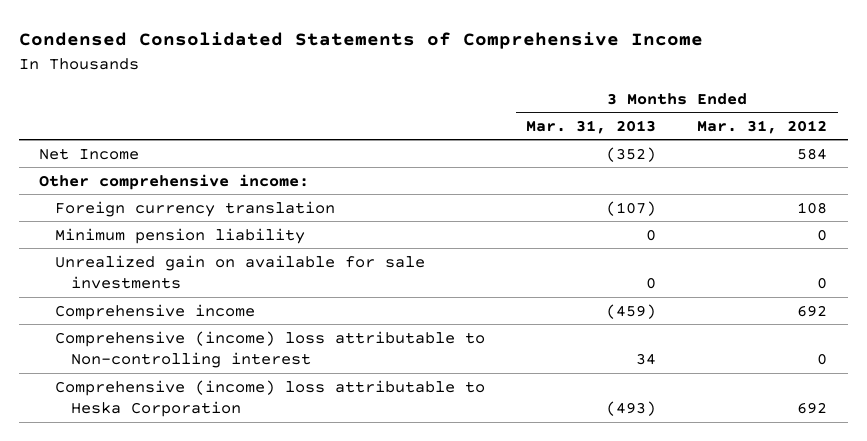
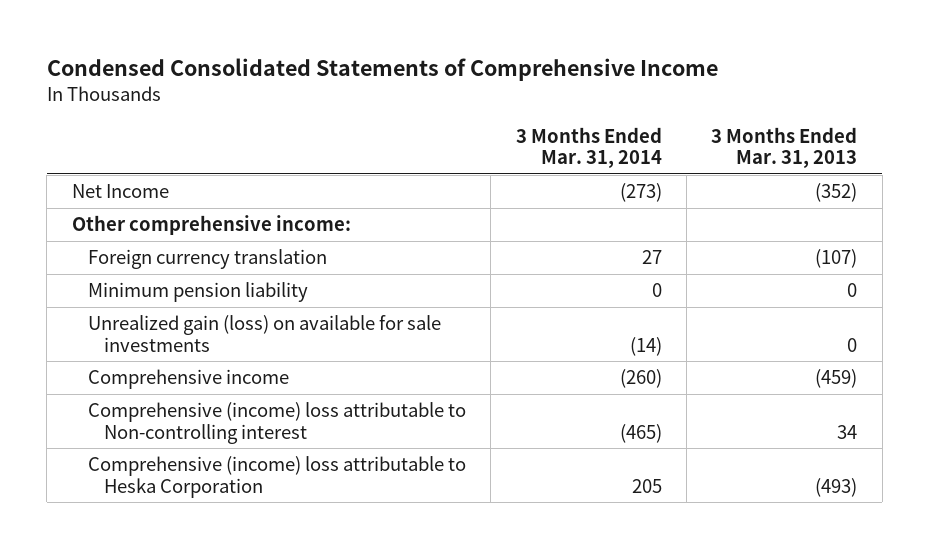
[697,120,828,135] Mar. 31, 2012 -> none
none -> [515,126,662,169] 3 Months Ended Mar. 31, 2014
[55,254,426,290] Unrealized gain on available for sale investments -> [87,315,441,352] Unrealized gain (loss) on available for sale investments

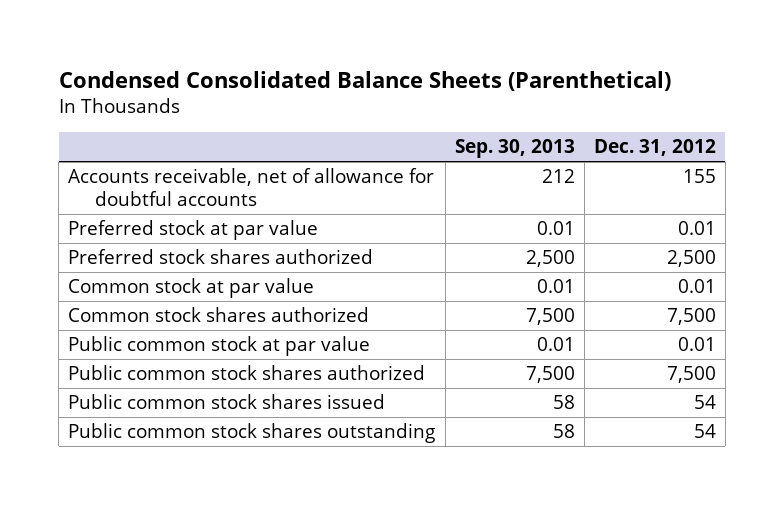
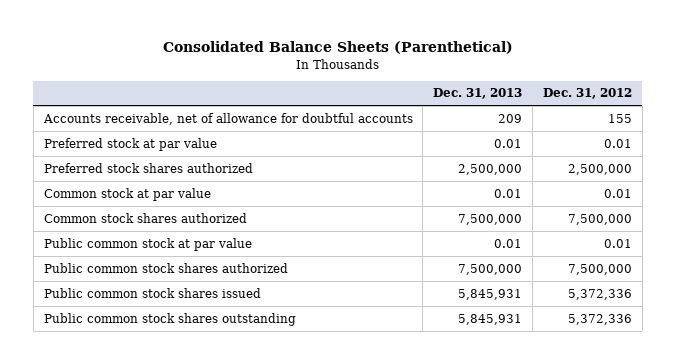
[58,71,671,92] Condensed Consolidated Balance Sheets (Parenthetical) -> [162,41,513,55] Consolidated Balance Sheets (Parenthetical)
[454,139,575,159] Sep. 30, 2013 -> none
none -> [433,88,523,100] Dec. 31, 2013
[666,250,716,268] 2,500 -> [568,163,633,175] 2,500,000
[666,308,716,326] 7,500 -> [568,213,633,225] 7,500,000
[666,366,716,384] 7,500 -> [568,263,633,275] 7,500,000
[693,395,716,410] 54 -> [568,288,633,300] 5,372,336
[693,424,716,439] 54 -> [568,313,633,325] 5,372,336

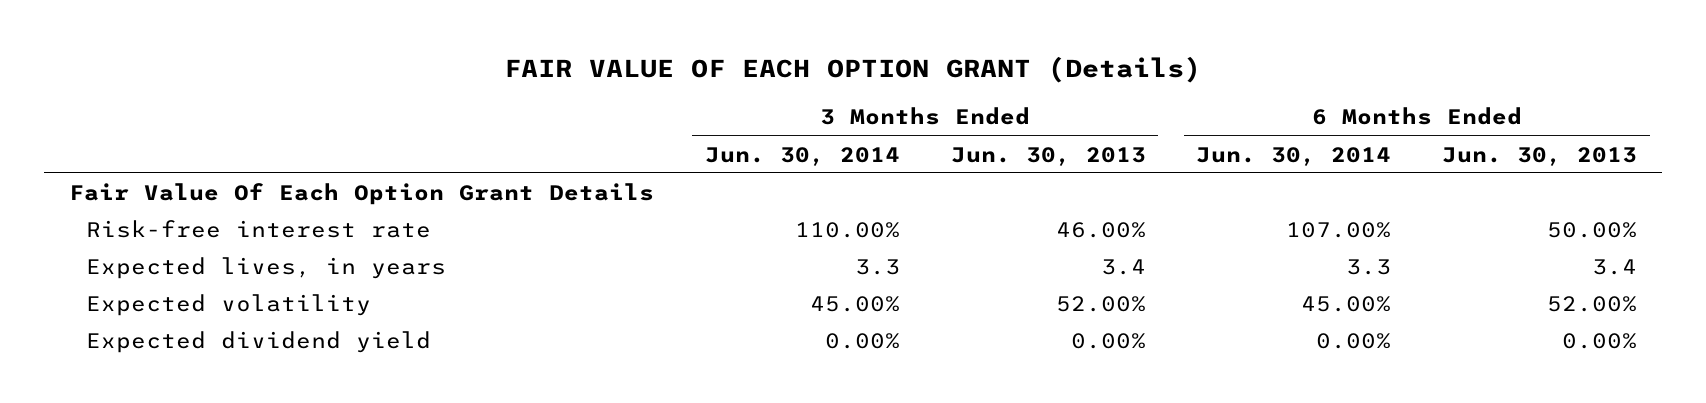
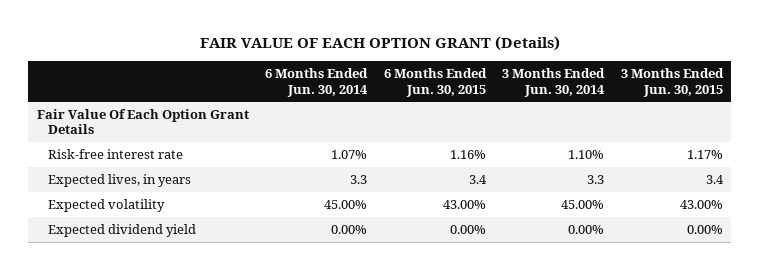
[950,146,1146,166] Jun. 30, 2013 -> none
[1441,146,1637,166] Jun. 30, 2013 -> none
none -> [383,68,487,97] 6 Months Ended Jun. 30, 2015
none -> [620,68,724,97] 3 Months Ended Jun. 30, 2015
[795,222,901,239] 110.00% -> [568,149,605,159] 1.10%
[1286,222,1392,239] 107.00% -> [331,149,368,159] 1.07%

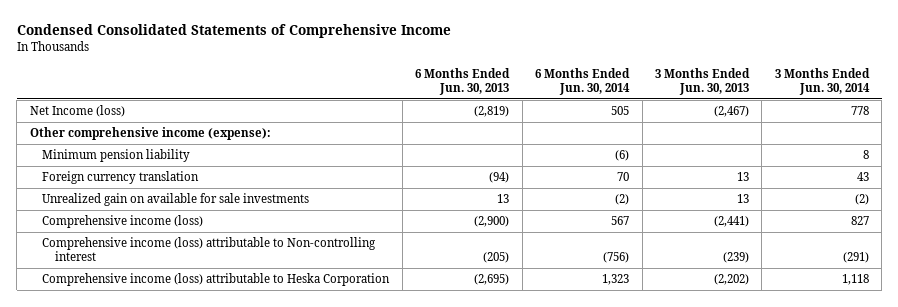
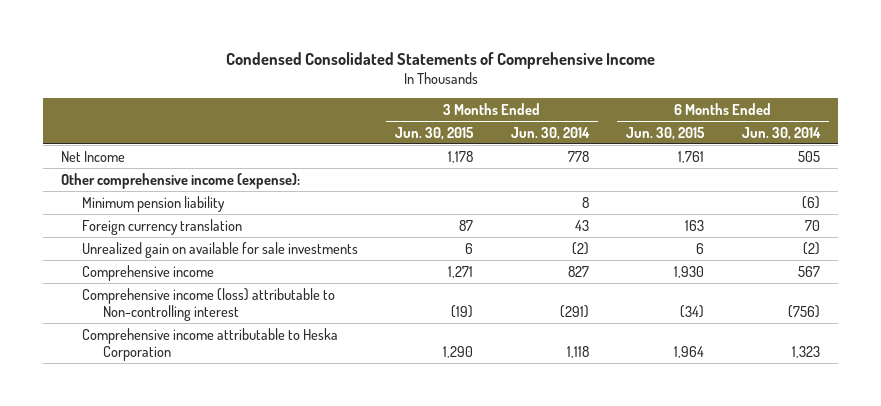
[415,67,511,95] 6 Months Ended Jun. 30, 2013 -> none
[654,67,750,95] 3 Months Ended Jun. 30, 2013 -> none
none -> [395,126,475,140] Jun. 30, 2015
none -> [626,126,706,140] Jun. 30, 2015
[29,105,125,118] Net Income (loss) -> [61,150,126,162] Net Income
[42,215,204,229] Comprehensive income (loss) -> [82,264,215,281] Comprehensive income
[42,273,391,287] Comprehensive income (loss) attributable to Heska Corporation -> [82,327,339,362] Comprehensive income attributable to Heska Corporation

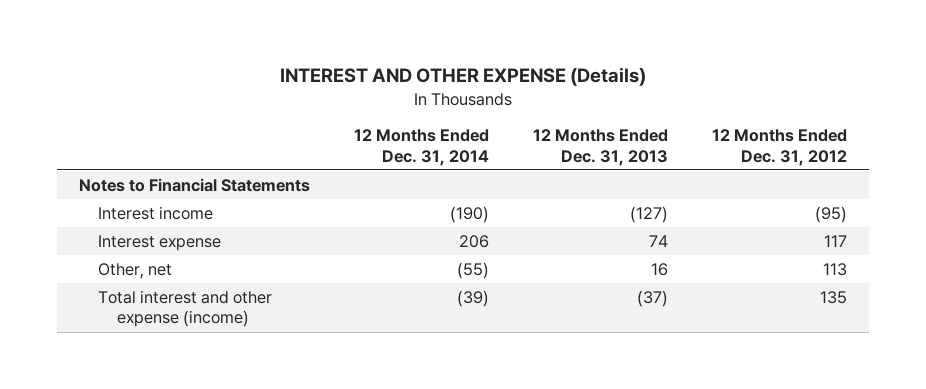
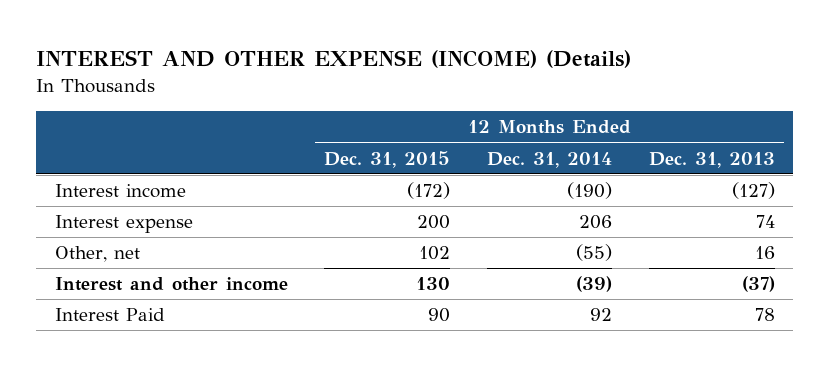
[280,67,647,87] INTEREST AND OTHER EXPENSE (Details) -> [36,50,632,69] INTEREST AND OTHER EXPENSE (INCOME) (Details)
[712,129,848,166] 12 Months Ended Dec. 31, 2012 -> none
none -> [324,150,451,168] Dec. 31, 2015
[78,178,310,193] Notes to Financial Statements -> none
[97,290,272,328] Total interest and other expense (income) -> [54,277,288,292] Interest and other income
none -> [54,308,165,322] Interest Paid

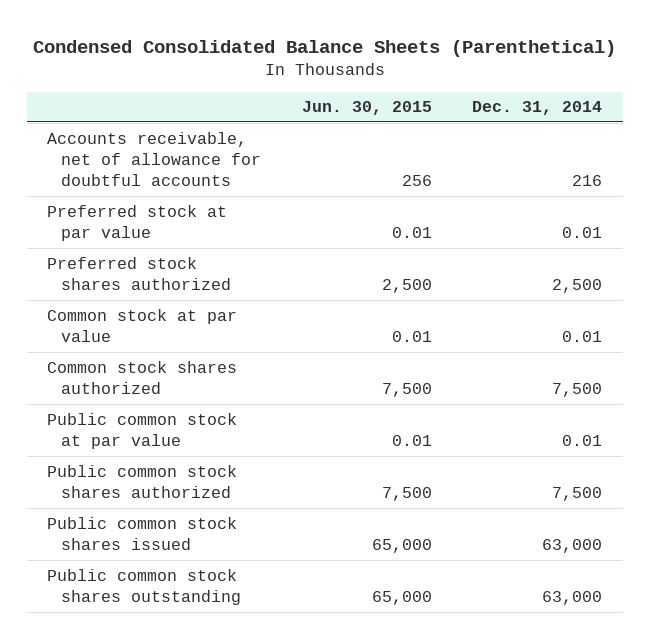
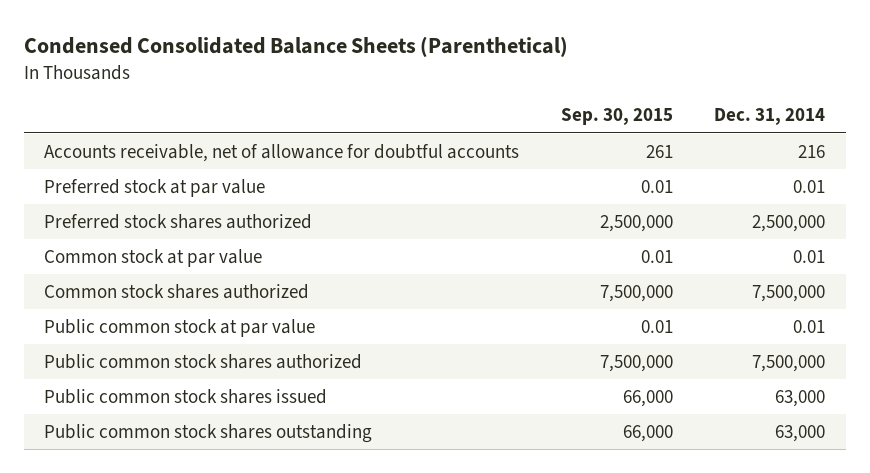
[301,101,432,116] Jun. 30, 2015 -> none
none -> [560,108,673,126] Sep. 30, 2015
[552,278,603,293] 2,500 -> [752,214,826,232] 2,500,000
[552,382,603,397] 7,500 -> [752,284,826,302] 7,500,000
[552,486,603,501] 7,500 -> [752,354,826,372] 7,500,000

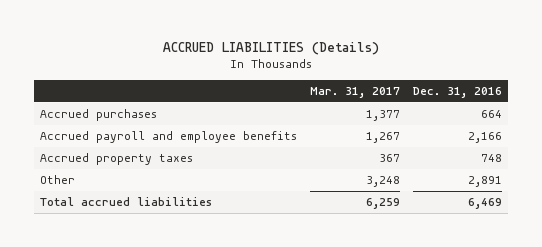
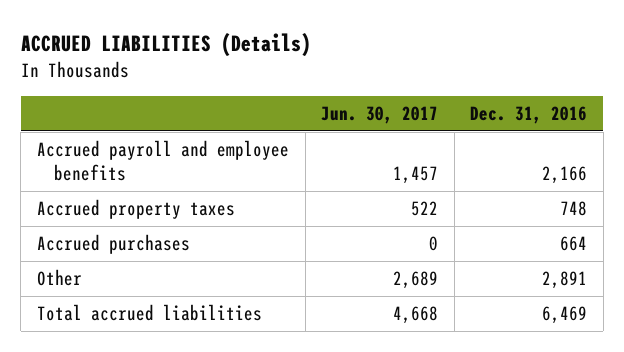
[309,87,400,99] Mar. 31, 2017 -> none
none -> [321,105,439,124] Jun. 30, 2017
[39,108,157,121] Accrued purchases -> [36,234,190,255] Accrued purchases

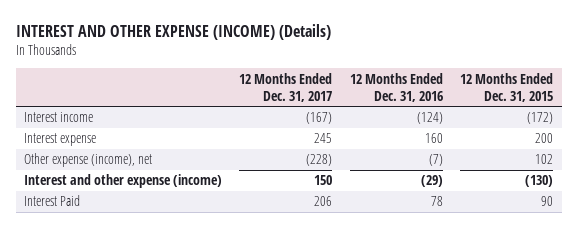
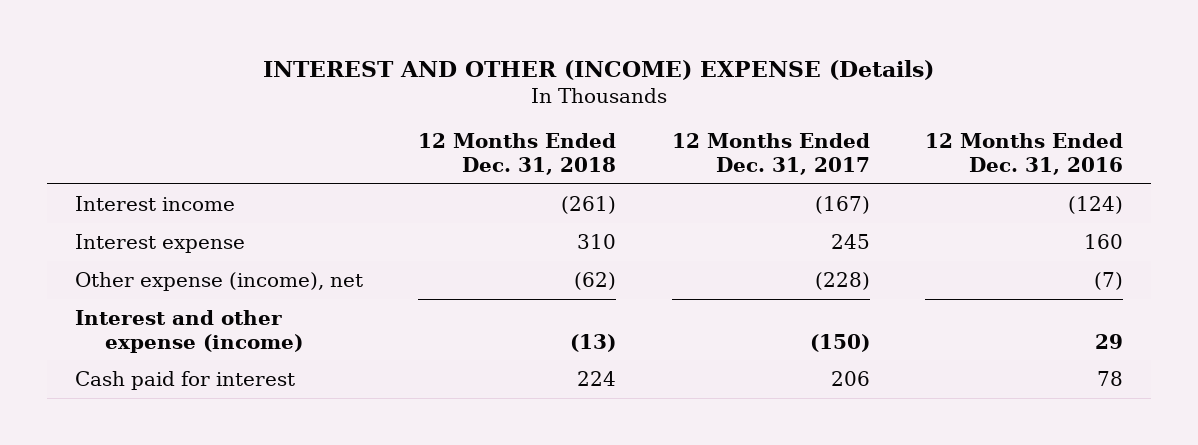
[15,23,331,40] INTEREST AND OTHER EXPENSE (INCOME) (Details) -> [262,60,934,81] INTEREST AND OTHER (INCOME) EXPENSE (Details)
[459,72,553,102] 12 Months Ended Dec. 31, 2015 -> none
none -> [418,133,617,175] 12 Months Ended Dec. 31, 2018
[314,175,333,186] 150 -> [809,333,870,352] (150)
[420,175,443,188] (29) -> [1094,333,1123,349] 29
[24,195,81,207] Interest Paid -> [74,370,295,390] Cash paid for interest

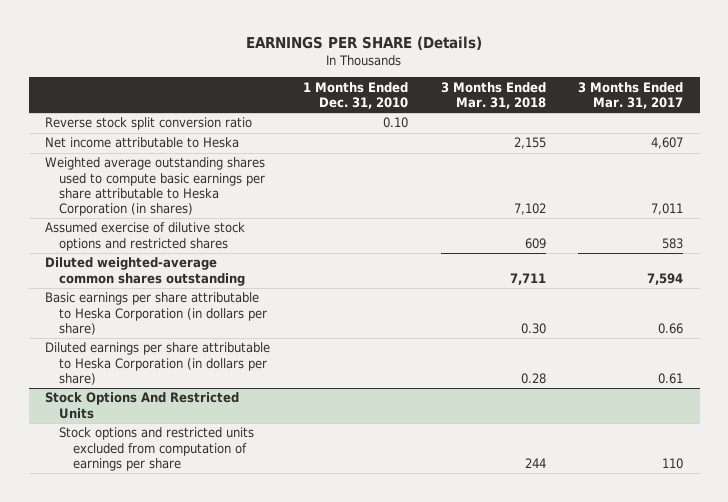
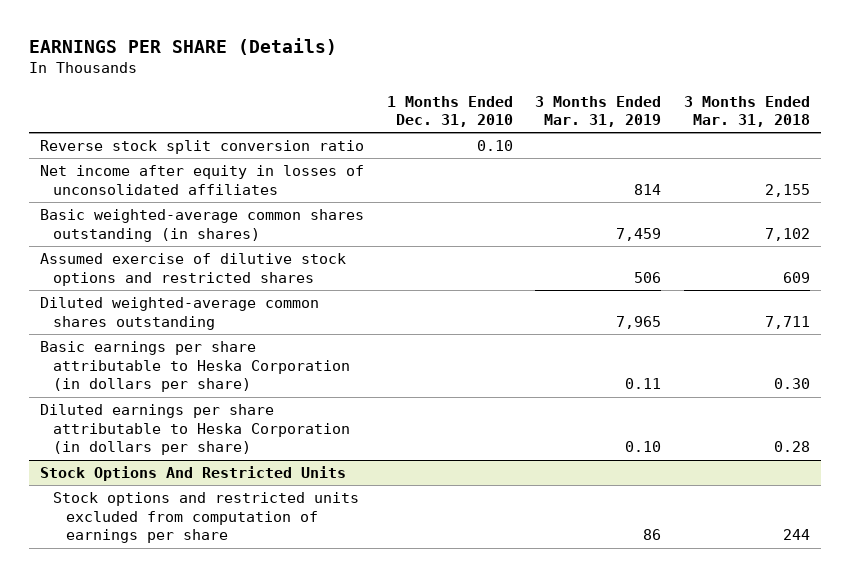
[578,81,684,109] 3 Months Ended Mar. 31, 2017 -> none
none -> [535,95,662,128] 3 Months Ended Mar. 31, 2019
[45,137,240,149] Net income attributable to Heska -> [40,165,365,195] Net income after equity in losses of unconsolidated affiliates
[45,157,266,216] Weighted average outstanding shares used to compute basic earnings per share attributable to Heska Corporation (in shares) -> [40,209,365,242] Basic weighted-average common shares outstanding (in shares)

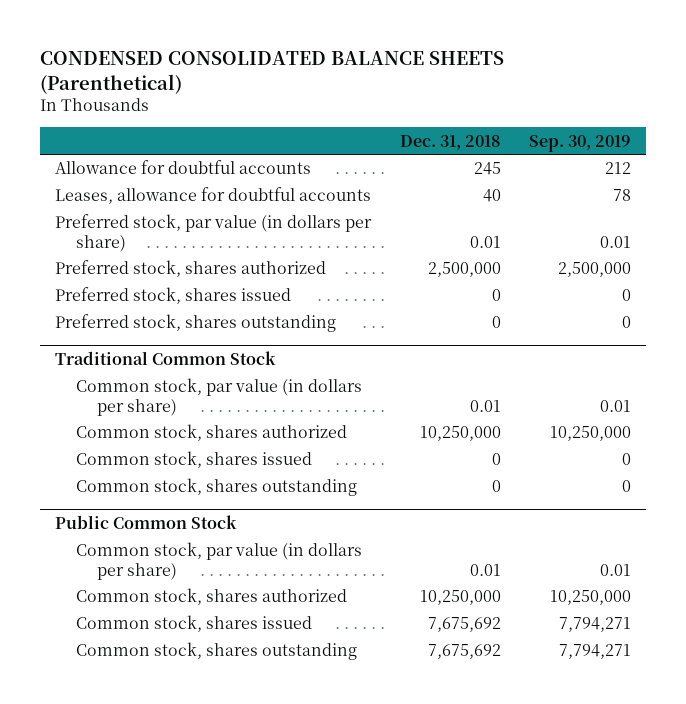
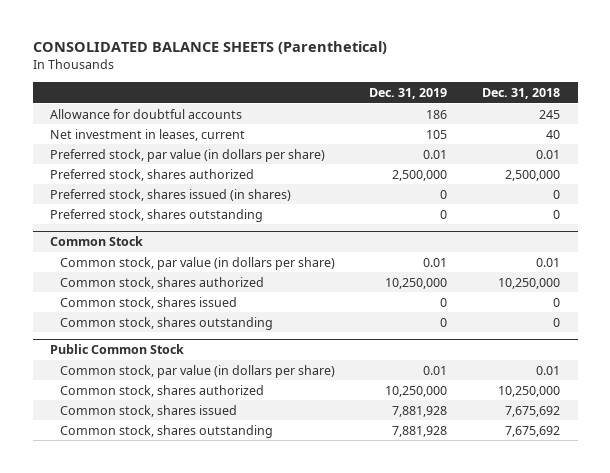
[40,51,505,94] CONDENSED CONSOLIDATED BALANCE SHEETS (Parenthetical) -> [32,41,387,55] CONSOLIDATED BALANCE SHEETS (Parenthetical)
[529,134,632,152] Sep. 30, 2019 -> none
none -> [369,87,448,99] Dec. 31, 2019
[54,187,371,205] Leases, allowance for doubtful accounts -> none
none -> [49,128,245,141] Net investment in leases, current
[54,287,291,305] Preferred stock, shares issued -> [49,188,291,201] Preferred stock, shares issued (in shares)
[54,350,276,365] Traditional Common Stock -> [49,236,143,247] Common Stock

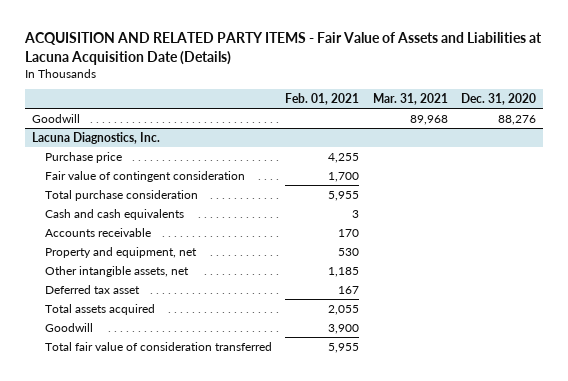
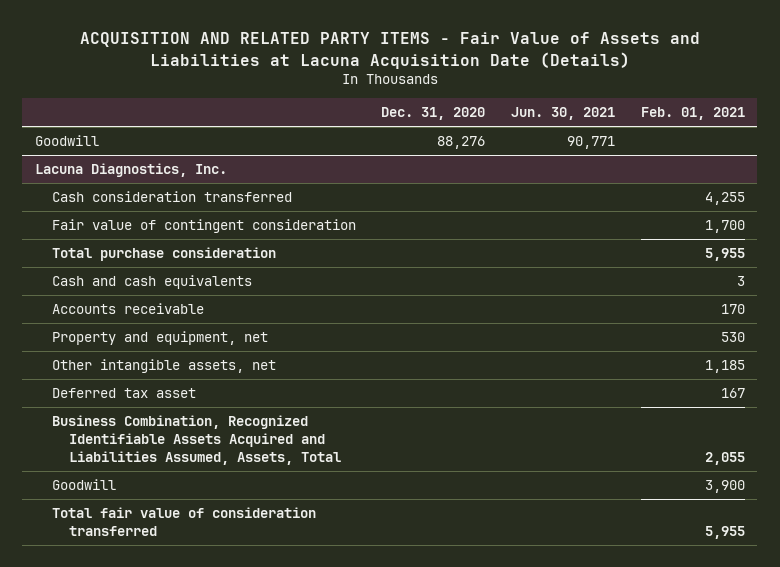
[372,93,448,106] Mar. 31, 2021 -> none
none -> [511,107,616,121] Jun. 30, 2021
[44,151,122,163] Purchase price -> [51,191,292,203] Cash consideration transferred
[44,303,155,315] Total assets acquired -> [51,415,341,466] Business Combination, Recognized Identifiable Assets Acquired and Liabilities Assumed, Assets, Total

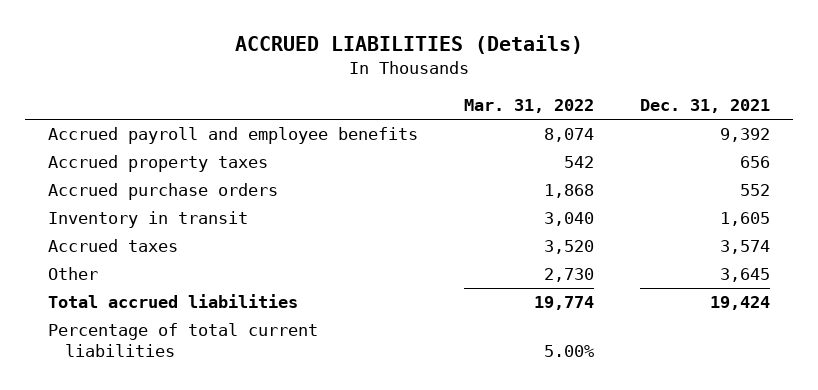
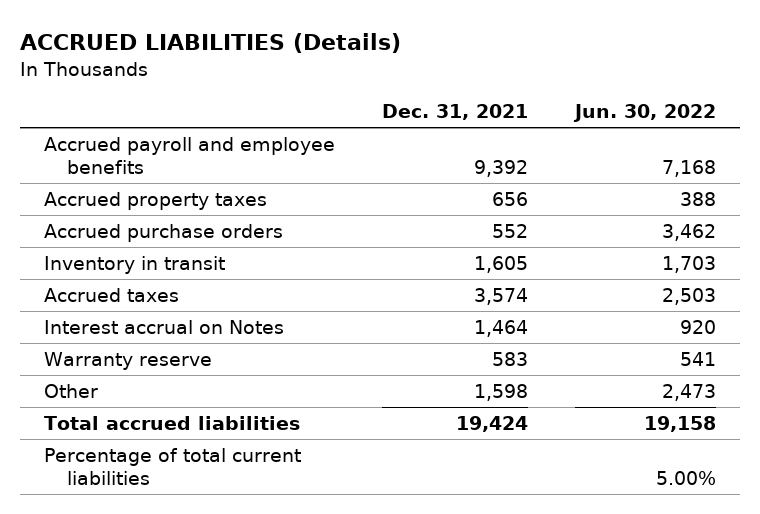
[463,99,594,114] Mar. 31, 2022 -> none
none -> [573,104,717,123] Jun. 30, 2022
none -> [43,320,284,335] Interest accrual on Notes
none -> [43,352,212,371] Warranty reserve
[719,268,770,283] 3,645 -> [473,384,528,402] 1,598

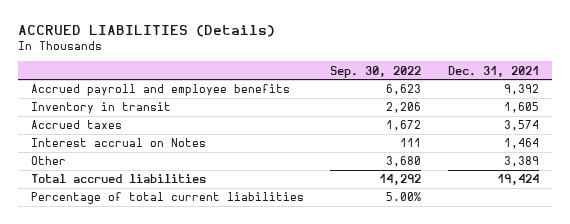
[573,104,717,123] Jun. 30, 2022 -> none
none -> [330,65,422,78] Sep. 30, 2022
[43,192,267,211] Accrued property taxes -> none
[43,224,283,243] Accrued purchase orders -> none
[43,352,212,371] Warranty reserve -> none
[473,384,528,402] 1,598 -> [503,156,539,168] 3,389

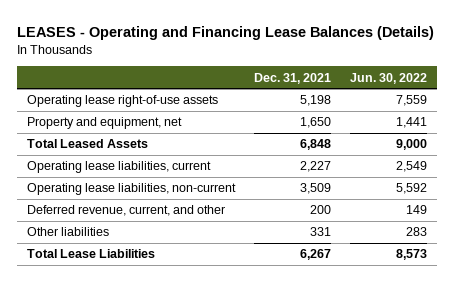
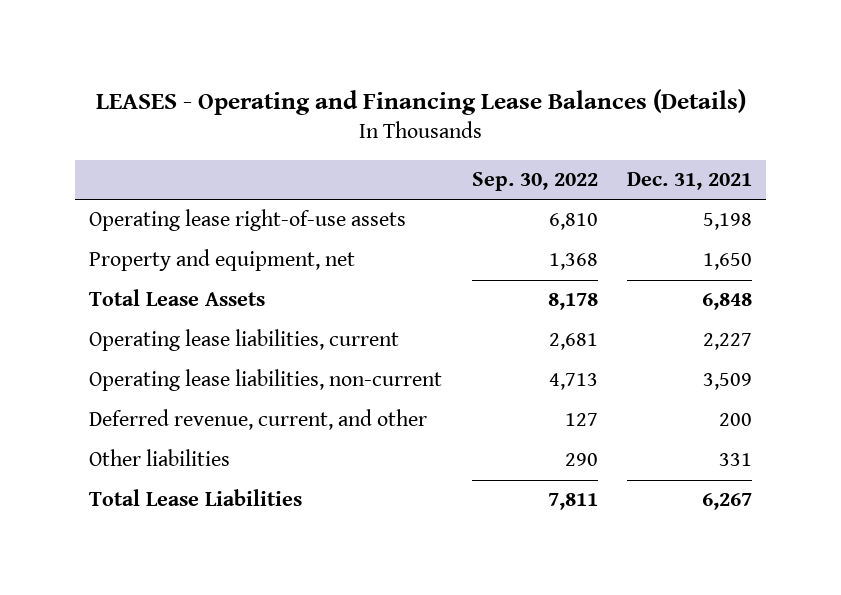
[350,72,428,84] Jun. 30, 2022 -> none
none -> [471,172,598,192] Sep. 30, 2022
[26,139,148,149] Total Leased Assets -> [89,289,266,307] Total Lease Assets

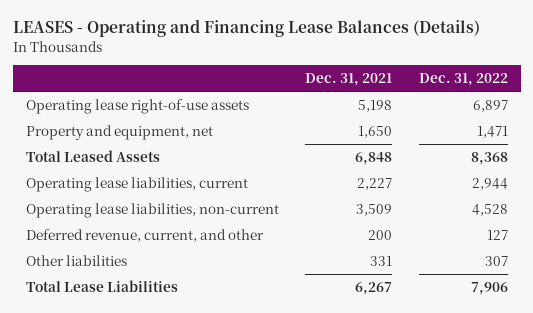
[471,172,598,192] Sep. 30, 2022 -> none
none -> [418,72,508,86] Dec. 31, 2022
[89,289,266,307] Total Lease Assets -> [25,149,160,162] Total Leased Assets

